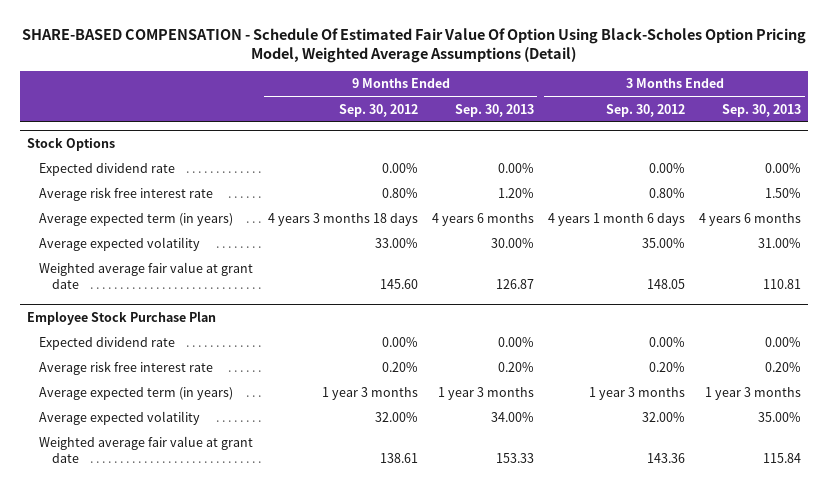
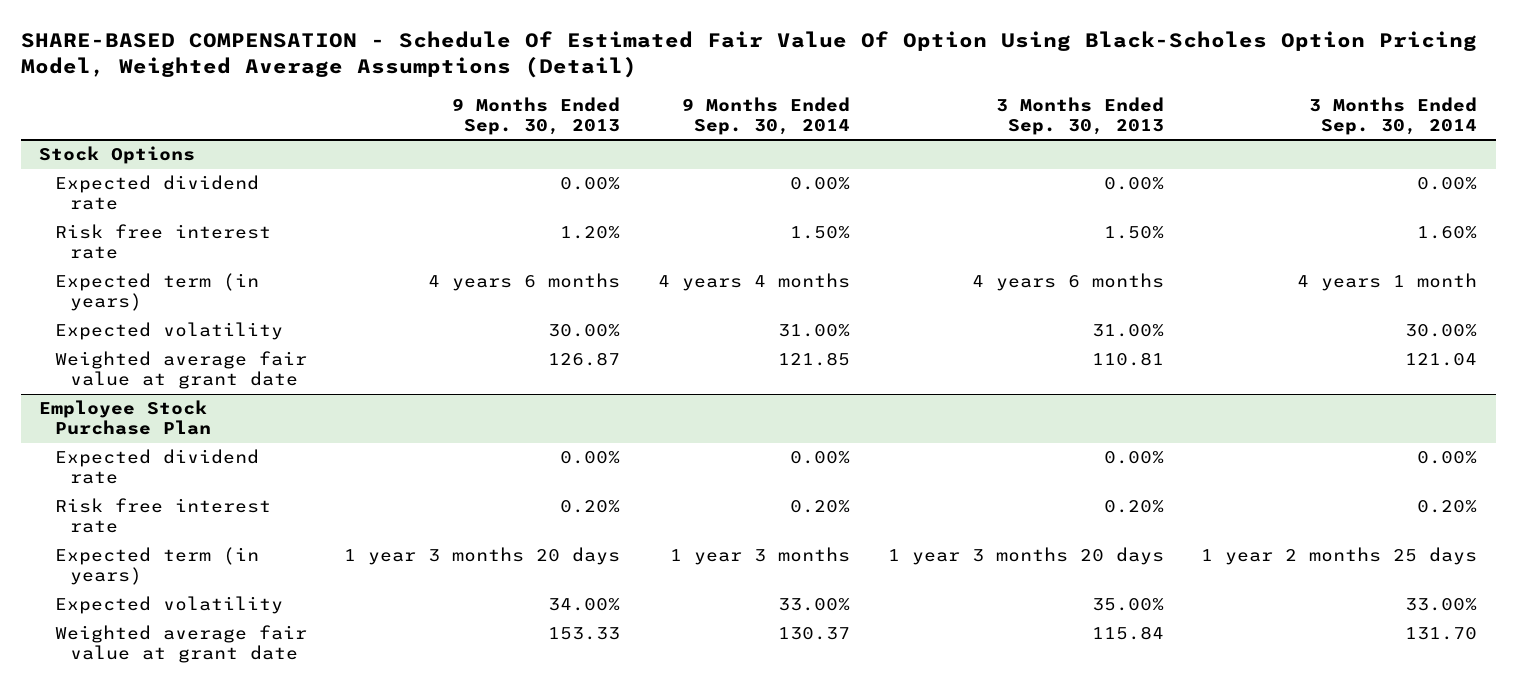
[338,103,418,117] Sep. 30, 2012 -> none
[605,103,685,117] Sep. 30, 2012 -> none
none -> [681,96,850,135] 9 Months Ended Sep. 30, 2014
none -> [1309,96,1478,135] 3 Months Ended Sep. 30, 2014
[39,187,214,202] Average risk free interest rate -> [54,224,271,260] Risk free interest rate
[39,213,234,227] Average expected term (in years) -> [54,273,259,312] Expected term (in years)
[39,237,201,252] Average expected volatility -> [54,322,283,341] Expected volatility
[39,361,214,376] Average risk free interest rate -> [54,498,271,534] Risk free interest rate
[39,387,234,401] Average expected term (in years) -> [54,547,259,586] Expected term (in years)
[437,387,534,401] 1 year 3 months -> [344,547,621,566] 1 year 3 months 20 days
[705,387,802,401] 1 year 3 months -> [887,547,1164,566] 1 year 3 months 20 days
[39,411,201,426] Average expected volatility -> [54,596,283,615] Expected volatility

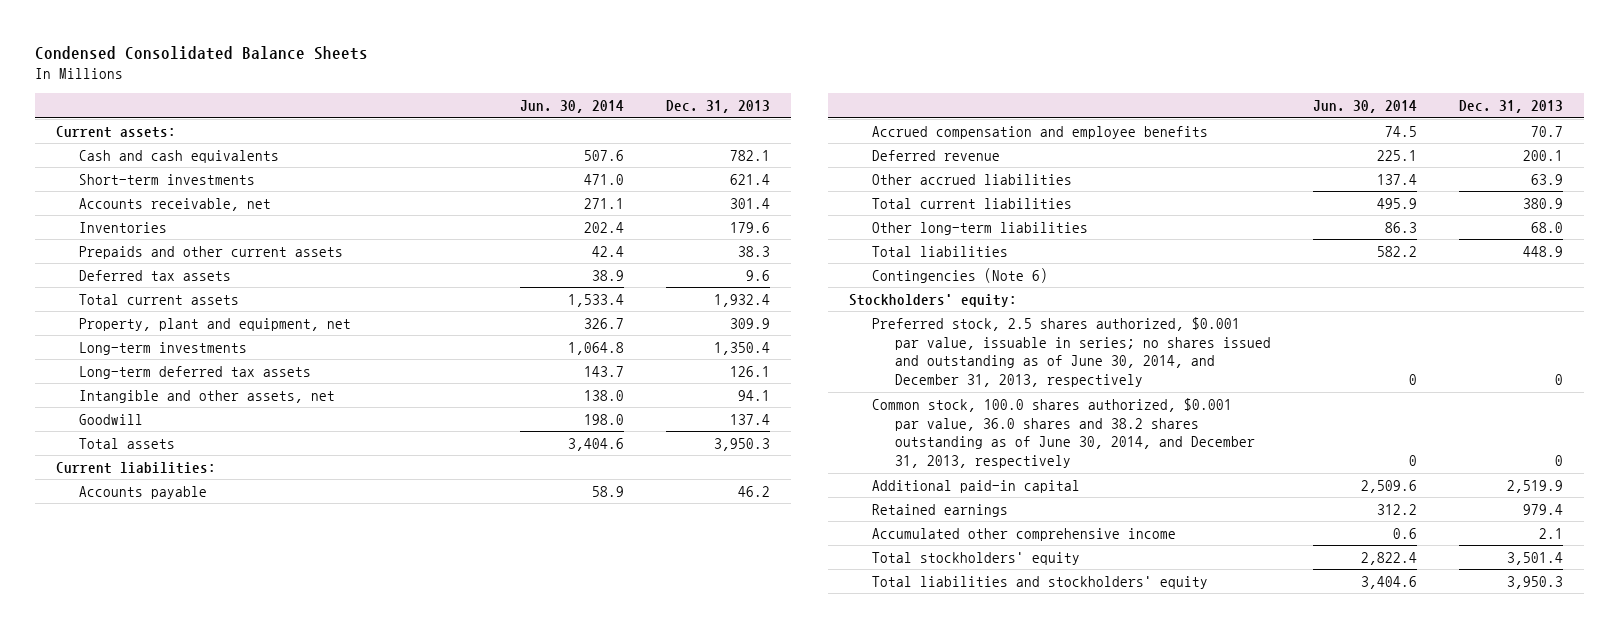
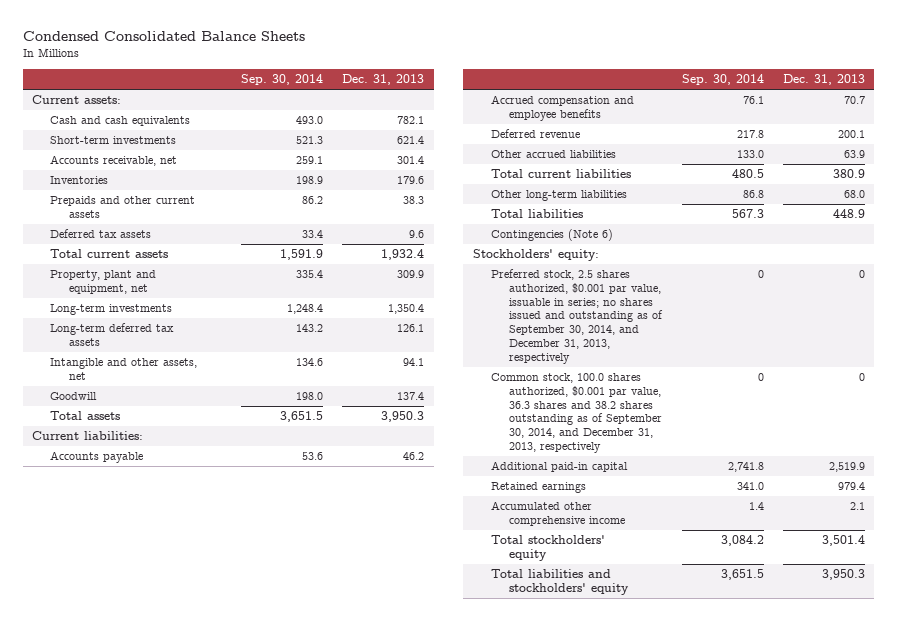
[519,100,624,114] Jun. 30, 2014 -> none
none -> [240,74,323,86] Sep. 30, 2014
[872,316,1272,388] Preferred stock, 2.5 shares authorized, $0.001 par value, issuable in series; no shares issued and outstanding as of June 30, 2014, and December 31, 2013, respectively -> [491,269,664,364] Preferred stock, 2.5 shares authorized, $0.001 par value, issuable in series; no shares issued and outstanding as of September 30, 2014, and December 31, 2013, respectively
[872,397,1256,469] Common stock, 100.0 shares authorized, $0.001 par value, 36.0 shares and 38.2 shares outstanding as of June 30, 2014, and December 31, 2013, respectively -> [491,373,663,453] Common stock, 100.0 shares authorized, $0.001 par value, 36.3 shares and 38.2 shares outstanding as of September 30, 2014, and December 31, 2013, respectively

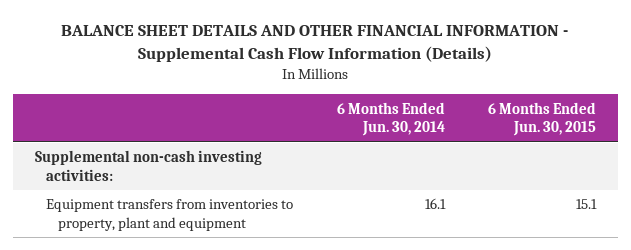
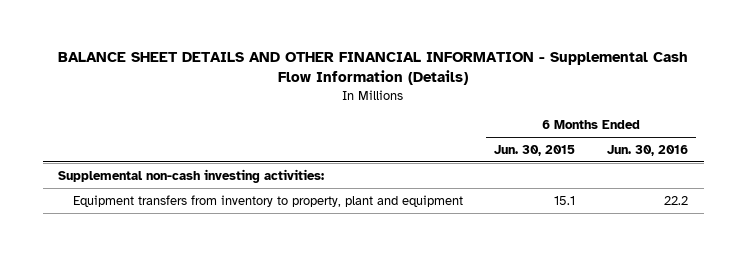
[336,101,445,137] 6 Months Ended Jun. 30, 2014 -> none
none -> [607,144,689,156] Jun. 30, 2016
[46,199,294,231] Equipment transfers from inventories to property, plant and equipment -> [72,194,463,207] Equipment transfers from inventory to property, plant and equipment

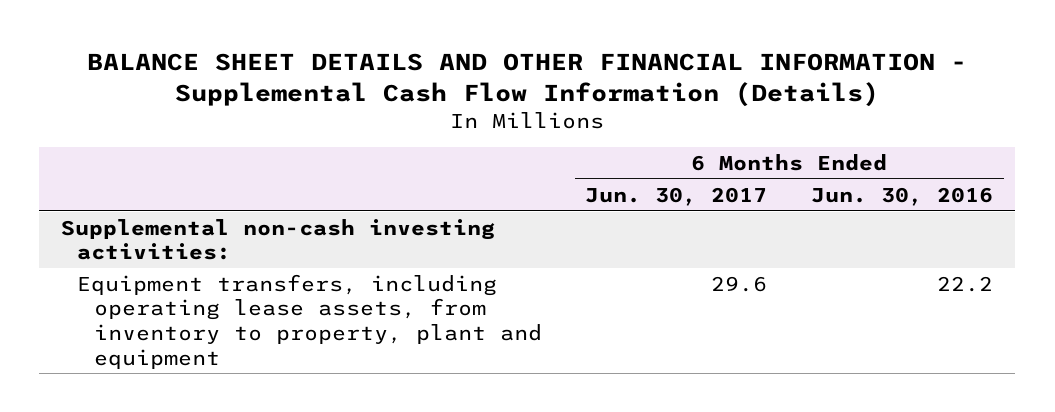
[494,144,576,156] Jun. 30, 2015 -> none
none -> [585,186,768,206] Jun. 30, 2017
[72,194,463,207] Equipment transfers from inventory to property, plant and equipment -> [77,273,542,369] Equipment transfers, including operating lease assets, from inventory to property, plant and equipment

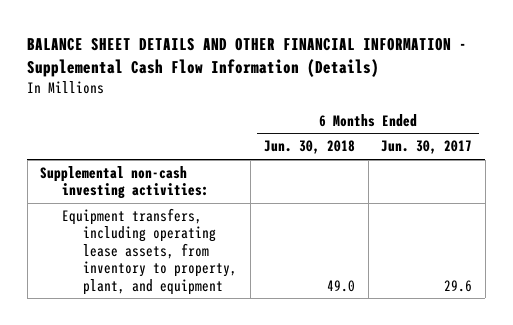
[811,186,994,206] Jun. 30, 2016 -> none
none -> [263,140,355,155] Jun. 30, 2018
[77,273,542,369] Equipment transfers, including operating lease assets, from inventory to property, plant and equipment -> [61,207,238,295] Equipment transfers, including operating lease assets, from inventory to property, plant, and equipment

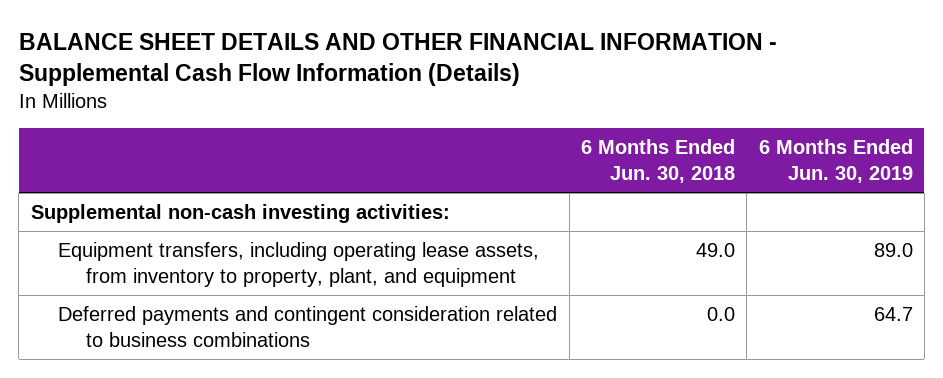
[381,140,473,155] Jun. 30, 2017 -> none
none -> [758,139,913,184] 6 Months Ended Jun. 30, 2019
none -> [58,305,558,347] Deferred payments and contingent consideration related to business combinations

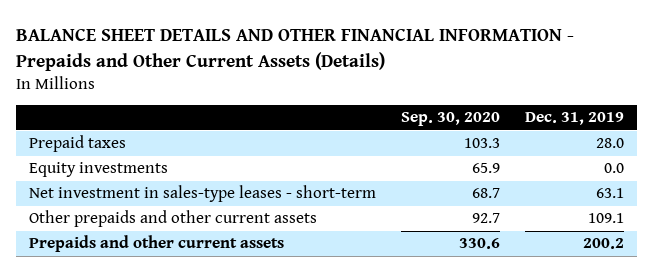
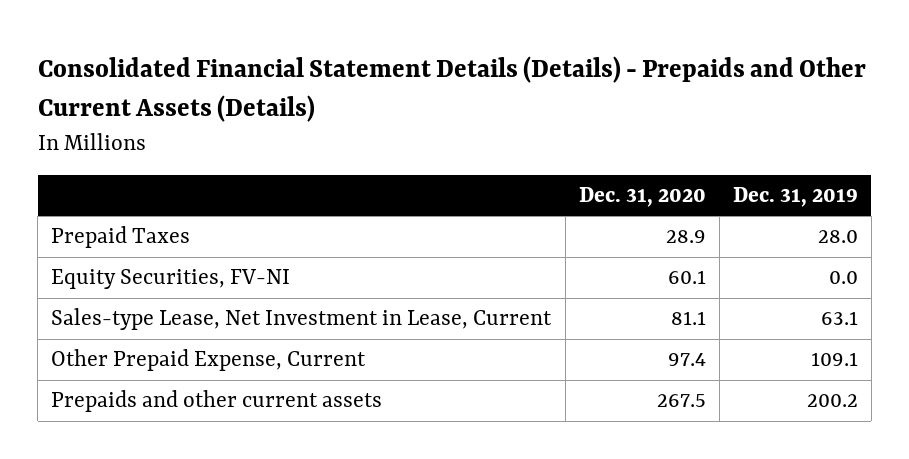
[16,28,575,71] BALANCE SHEET DETAILS AND OTHER FINANCIAL INFORMATION - Prepaids and Other Current Assets (Details) -> [37,55,866,122] Consolidated Financial Statement Details (Details) - Prepaids and Other Current Assets (Details)
[400,112,500,127] Sep. 30, 2020 -> none
none -> [578,187,706,208] Dec. 31, 2020
[28,135,126,153] Prepaid taxes -> [51,226,191,249] Prepaid Taxes
[28,162,168,178] Equity investments -> [51,269,291,290] Equity Securities, FV-NI
[28,185,376,203] Net investment in sales-type leases - short-term -> [51,308,553,331] Sales-type Lease, Net Investment in Lease, Current
[28,210,317,228] Other prepaids and other current assets -> [51,349,367,372] Other Prepaid Expense, Current

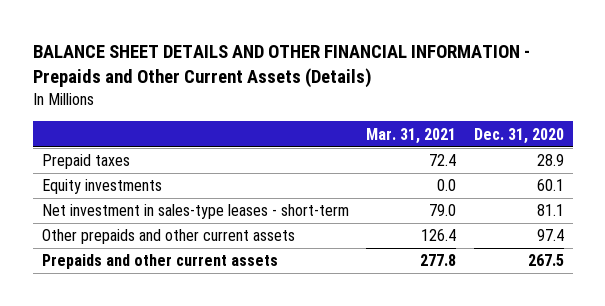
[37,55,866,122] Consolidated Financial Statement Details (Details) - Prepaids and Other Current Assets (Details) -> [32,45,530,89] BALANCE SHEET DETAILS AND OTHER FINANCIAL INFORMATION - Prepaids and Other Current Assets (Details)
[732,187,858,208] Dec. 31, 2019 -> none
none -> [366,127,457,144] Mar. 31, 2021
[51,226,191,249] Prepaid Taxes -> [41,154,130,170] Prepaid taxes
[51,269,291,290] Equity Securities, FV-NI -> [41,179,162,195] Equity investments
[51,308,553,331] Sales-type Lease, Net Investment in Lease, Current -> [41,204,349,220] Net investment in sales-type leases - short-term
[51,349,367,372] Other Prepaid Expense, Current -> [41,229,295,245] Other prepaids and other current assets

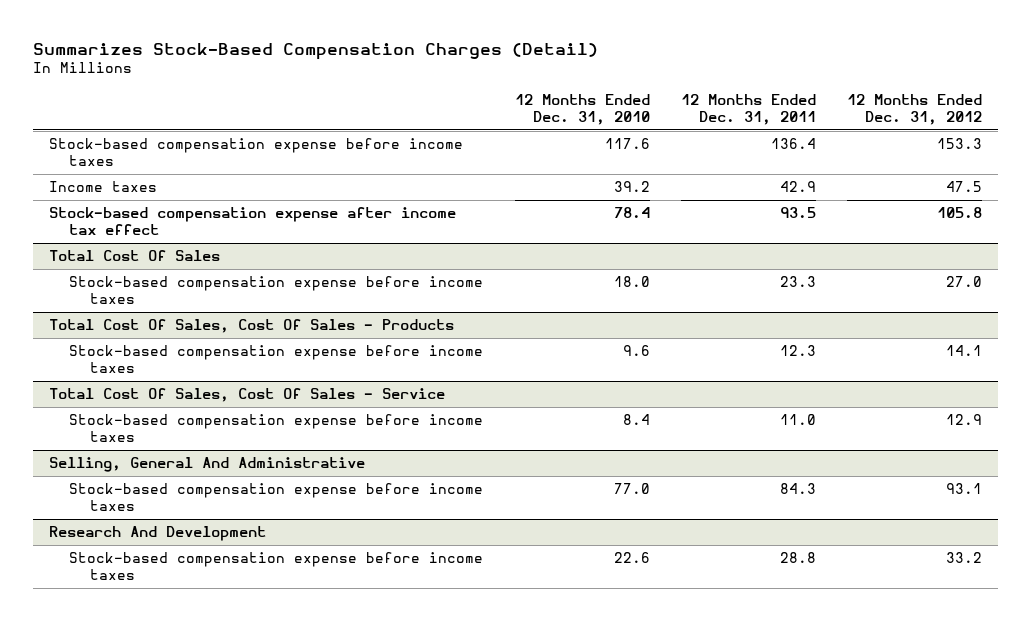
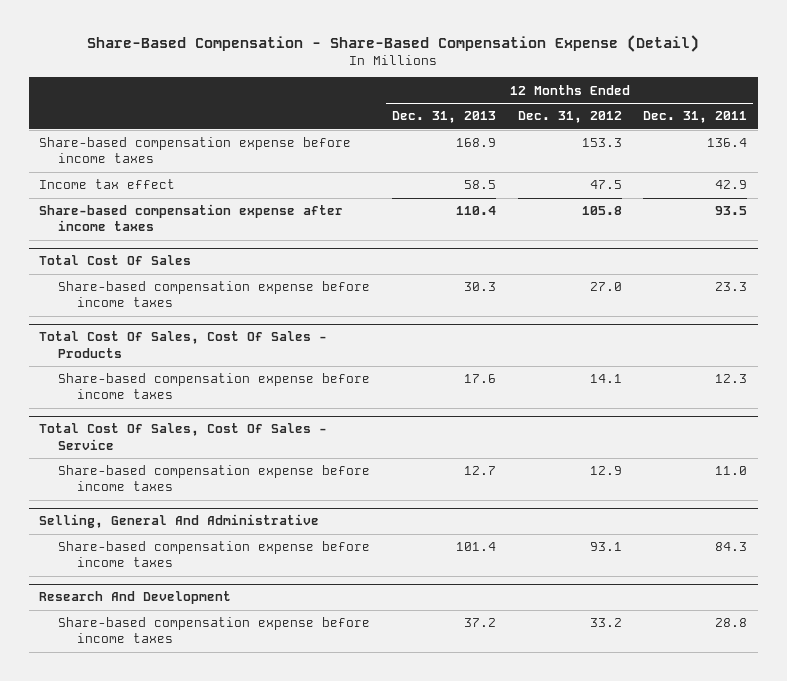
[33,42,599,60] Summarizes Stock-Based Compensation Charges (Detail) -> [87,34,700,52] Share-Based Compensation - Share-Based Compensation Expense (Detail)
[514,94,650,126] 12 Months Ended Dec. 31, 2010 -> none
none -> [391,111,496,124] Dec. 31, 2013
[48,138,463,166] Stock-based compensation expense before income taxes -> [39,137,352,164] Share-based compensation expense before income taxes
[48,181,157,193] Income taxes -> [39,179,176,190] Income tax effect
[48,207,456,235] Stock-based compensation expense after income tax effect -> [39,204,344,232] Share-based compensation expense after income taxes
[69,276,484,304] Stock-based compensation expense before income taxes -> [58,281,371,308] Share-based compensation expense before income taxes
[69,345,484,373] Stock-based compensation expense before income taxes -> [58,373,371,400] Share-based compensation expense before income taxes
[69,414,484,442] Stock-based compensation expense before income taxes -> [58,465,371,492] Share-based compensation expense before income taxes
[69,483,484,511] Stock-based compensation expense before income taxes -> [58,541,371,568] Share-based compensation expense before income taxes
[69,552,484,580] Stock-based compensation expense before income taxes -> [58,617,371,644] Share-based compensation expense before income taxes

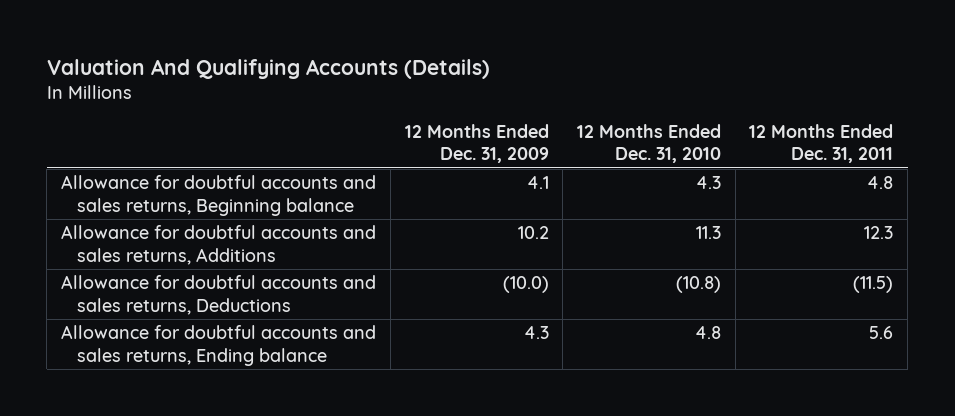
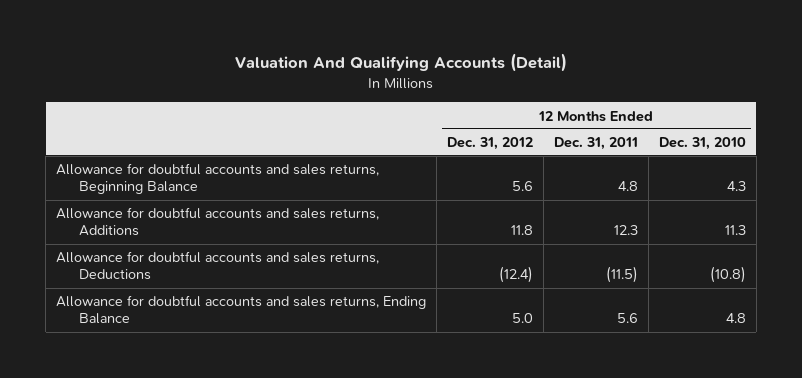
[46,58,490,79] Valuation And Qualifying Accounts (Details) -> [234,53,567,73] Valuation And Qualifying Accounts (Detail)
[404,123,549,164] 12 Months Ended Dec. 31, 2009 -> none
none -> [447,136,534,150] Dec. 31, 2012
[61,175,377,216] Allowance for doubtful accounts and sales returns, Beginning balance -> [56,163,380,195] Allowance for doubtful accounts and sales returns, Beginning Balance
[61,325,377,366] Allowance for doubtful accounts and sales returns, Ending balance -> [56,295,427,325] Allowance for doubtful accounts and sales returns, Ending Balance

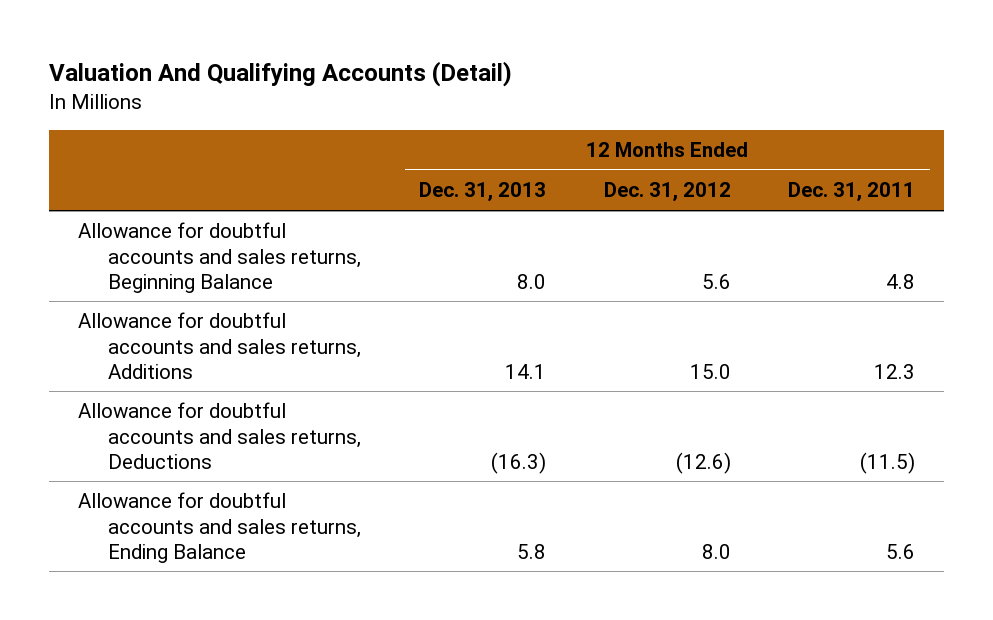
[658,136,746,150] Dec. 31, 2010 -> none
none -> [419,182,547,203] Dec. 31, 2013
[511,225,534,236] 11.8 -> [689,363,731,379] 15.0
[499,266,534,284] (12.4) -> [675,451,731,474] (12.6)
[512,313,534,324] 5.0 -> [701,543,731,559] 8.0

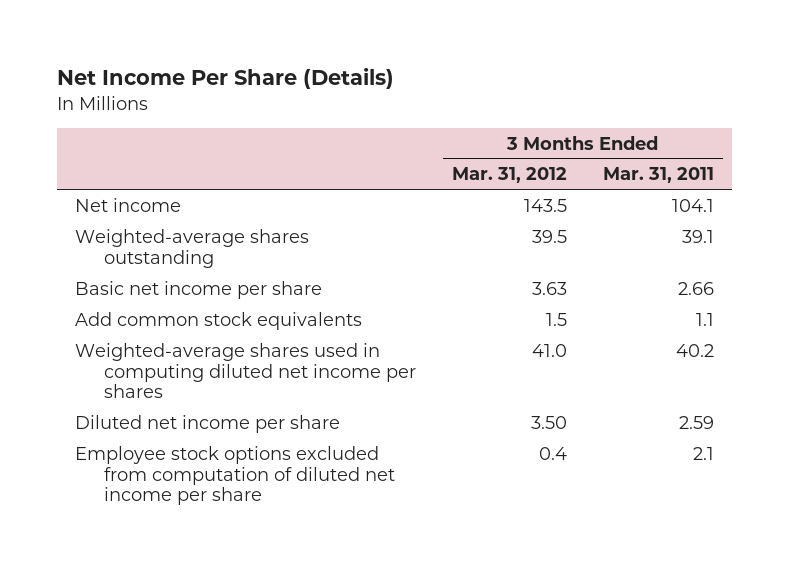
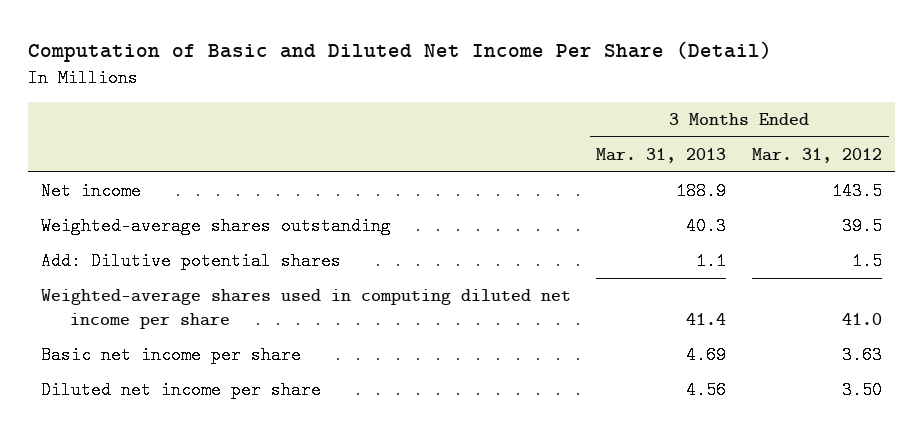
[57,68,395,90] Net Income Per Share (Details) -> [27,41,772,63] Computation of Basic and Diluted Net Income Per Share (Detail)
[603,167,715,184] Mar. 31, 2011 -> none
none -> [596,147,727,163] Mar. 31, 2013
none -> [40,252,341,271] Add: Dilutive potential shares
none -> [40,289,571,330] Weighted-average shares used in computing diluted net income per share
[75,311,363,330] Add common stock equivalents -> none
[75,342,417,399] Weighted-average shares used in computing diluted net income per shares -> none
[75,445,396,506] Employee stock options excluded from computation of diluted net income per share -> none

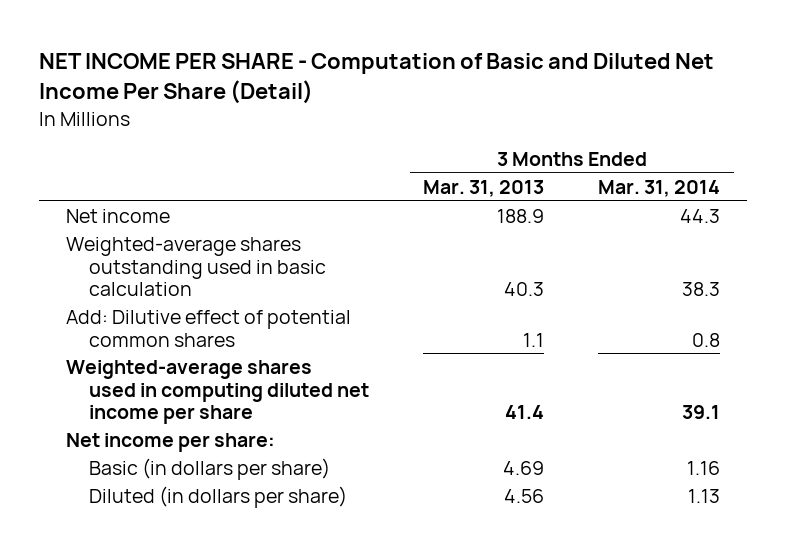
[27,41,772,63] Computation of Basic and Diluted Net Income Per Share (Detail) -> [39,53,715,105] NET INCOME PER SHARE - Computation of Basic and Diluted Net Income Per Share (Detail)
[752,147,883,163] Mar. 31, 2012 -> none
none -> [598,179,721,197] Mar. 31, 2014
[40,217,391,236] Weighted-average shares outstanding -> [66,237,327,297] Weighted-average shares outstanding used in basic calculation
[40,252,341,271] Add: Dilutive potential shares -> [66,310,352,347] Add: Dilutive effect of potential common shares
none -> [66,433,276,453] Net income per share:
[40,346,301,365] Basic net income per share -> [89,458,331,481] Basic (in dollars per share)
[40,381,321,400] Diluted net income per share -> [89,486,348,509] Diluted (in dollars per share)

